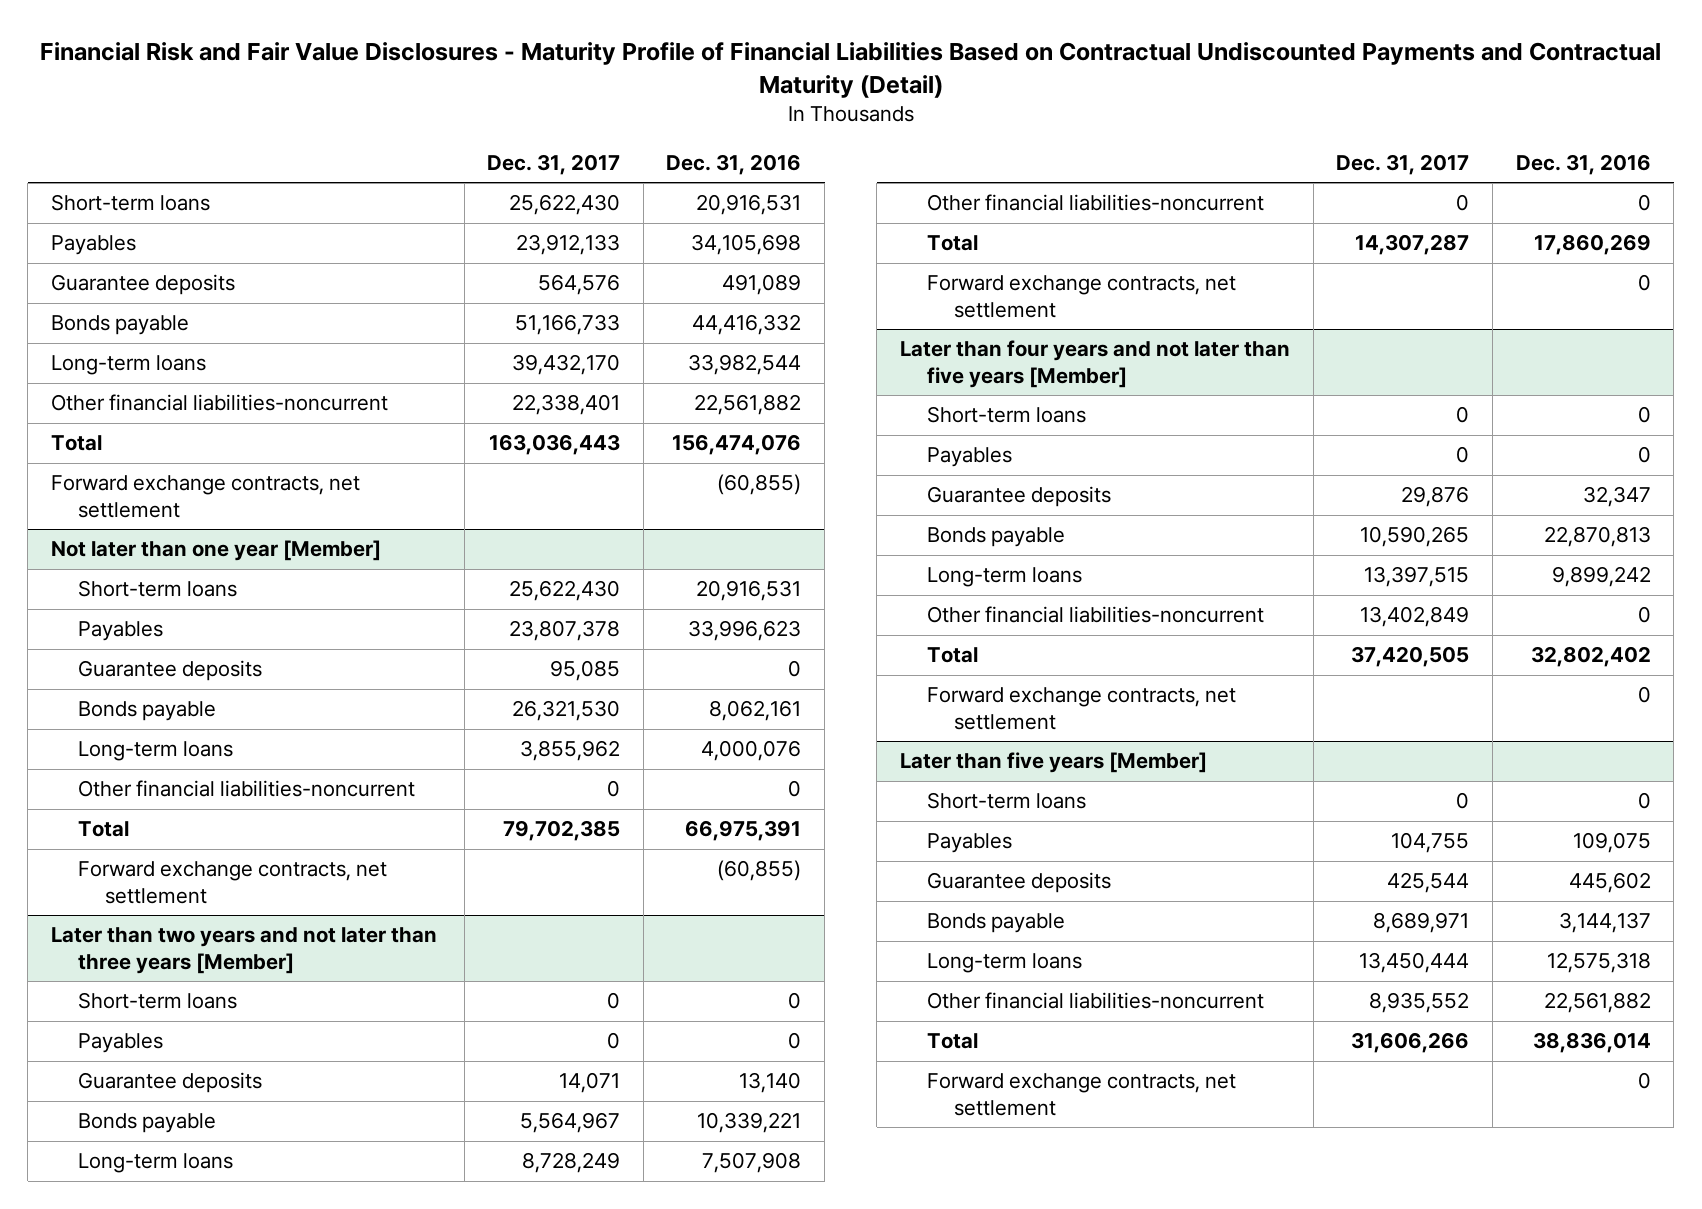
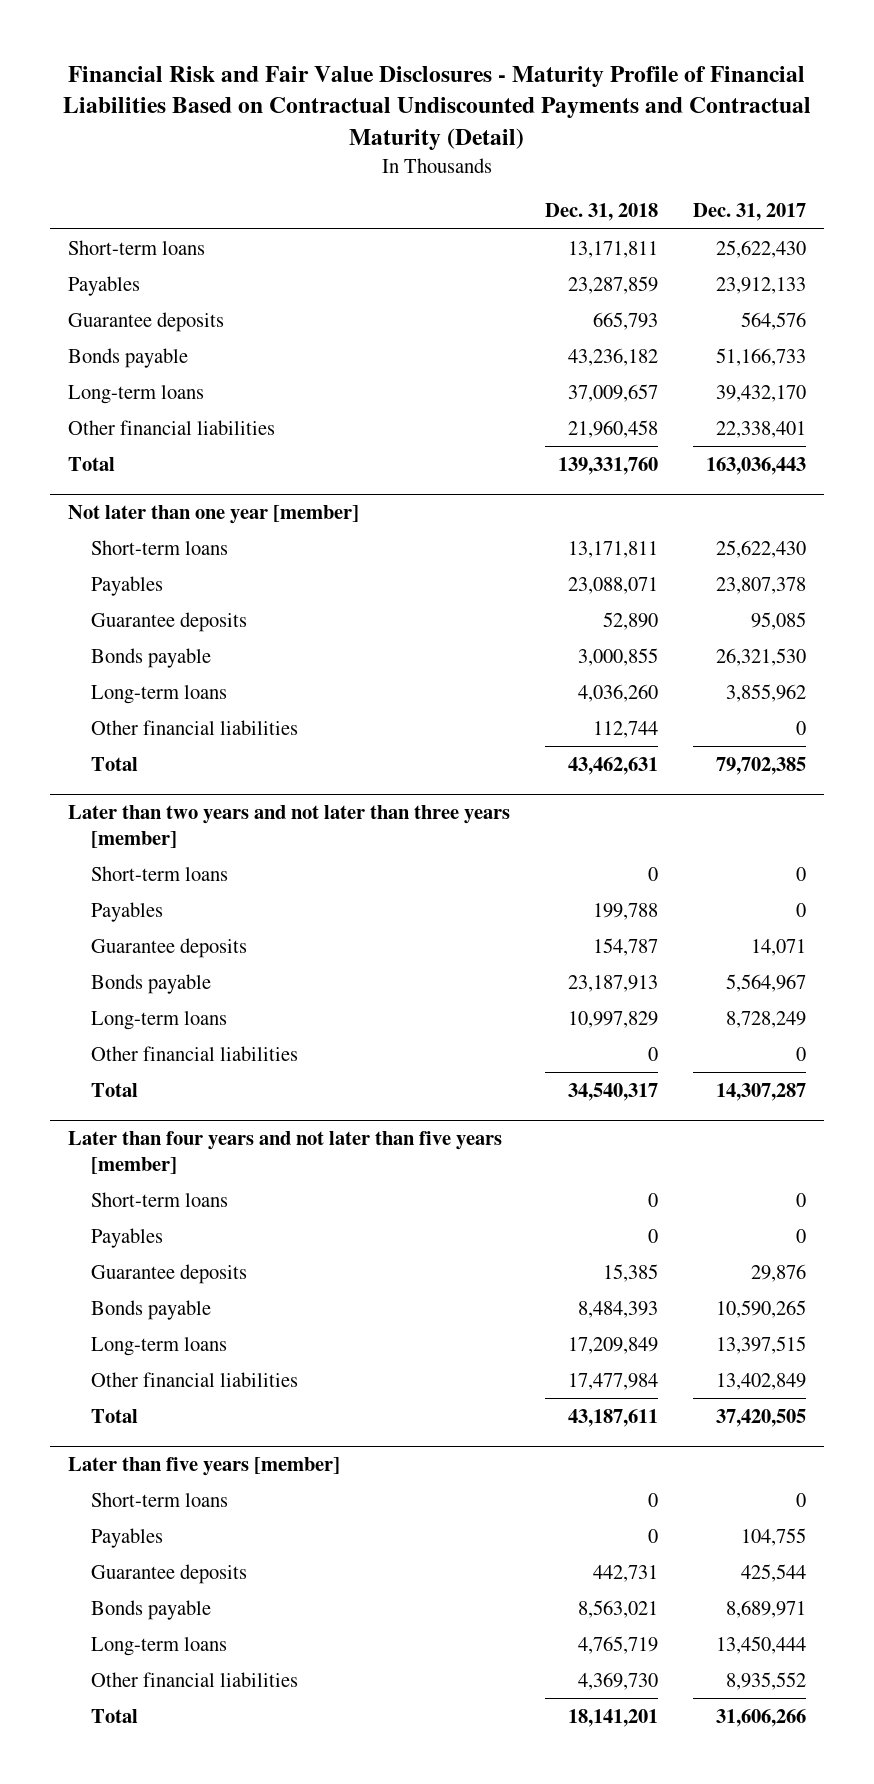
[666,153,802,175] Dec. 31, 2016 -> none
none -> [545,203,659,222] Dec. 31, 2018
[51,394,389,412] Other financial liabilities-noncurrent -> [67,419,275,435] Other financial liabilities
[51,475,361,518] Forward exchange contracts, net settlement -> none
[51,540,382,562] Not later than one year [Member] -> [67,505,359,525] Not later than one year [member]
[78,780,416,798] Other financial liabilities-noncurrent -> [91,719,299,735] Other financial liabilities
[78,861,388,904] Forward exchange contracts, net settlement -> none
[51,927,438,974] Later than two years and not later than three years [Member] -> [67,805,510,848] Later than two years and not later than three years [member]
[927,194,1265,212] Other financial liabilities-noncurrent -> [91,1045,299,1061] Other financial liabilities
[927,275,1237,318] Forward exchange contracts, net settlement -> none
[900,340,1291,388] Later than four years and not later than five years [Member] -> [67,1131,502,1174] Later than four years and not later than five years [member]
[927,606,1265,624] Other financial liabilities-noncurrent -> [91,1371,299,1387] Other financial liabilities
[927,687,1237,730] Forward exchange contracts, net settlement -> none
[900,752,1208,774] Later than five years [Member] -> [67,1457,340,1477] Later than five years [member]
[927,992,1265,1010] Other financial liabilities-noncurrent -> [91,1671,299,1687] Other financial liabilities
[927,1073,1237,1116] Forward exchange contracts, net settlement -> none

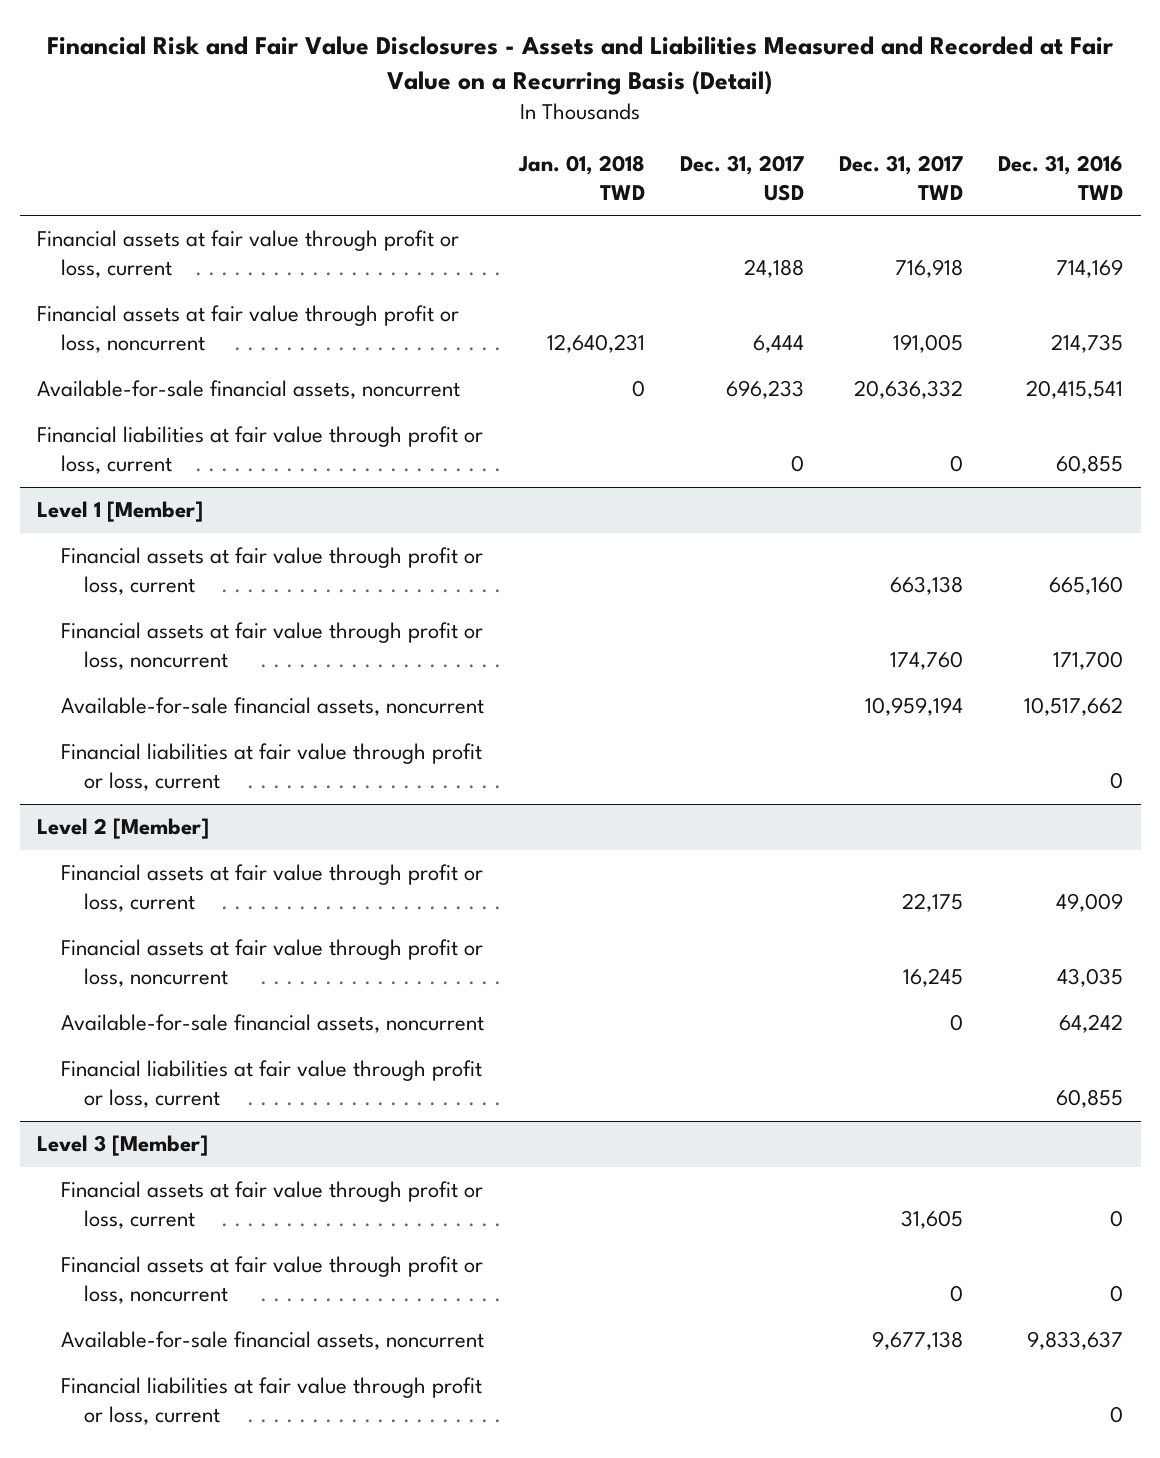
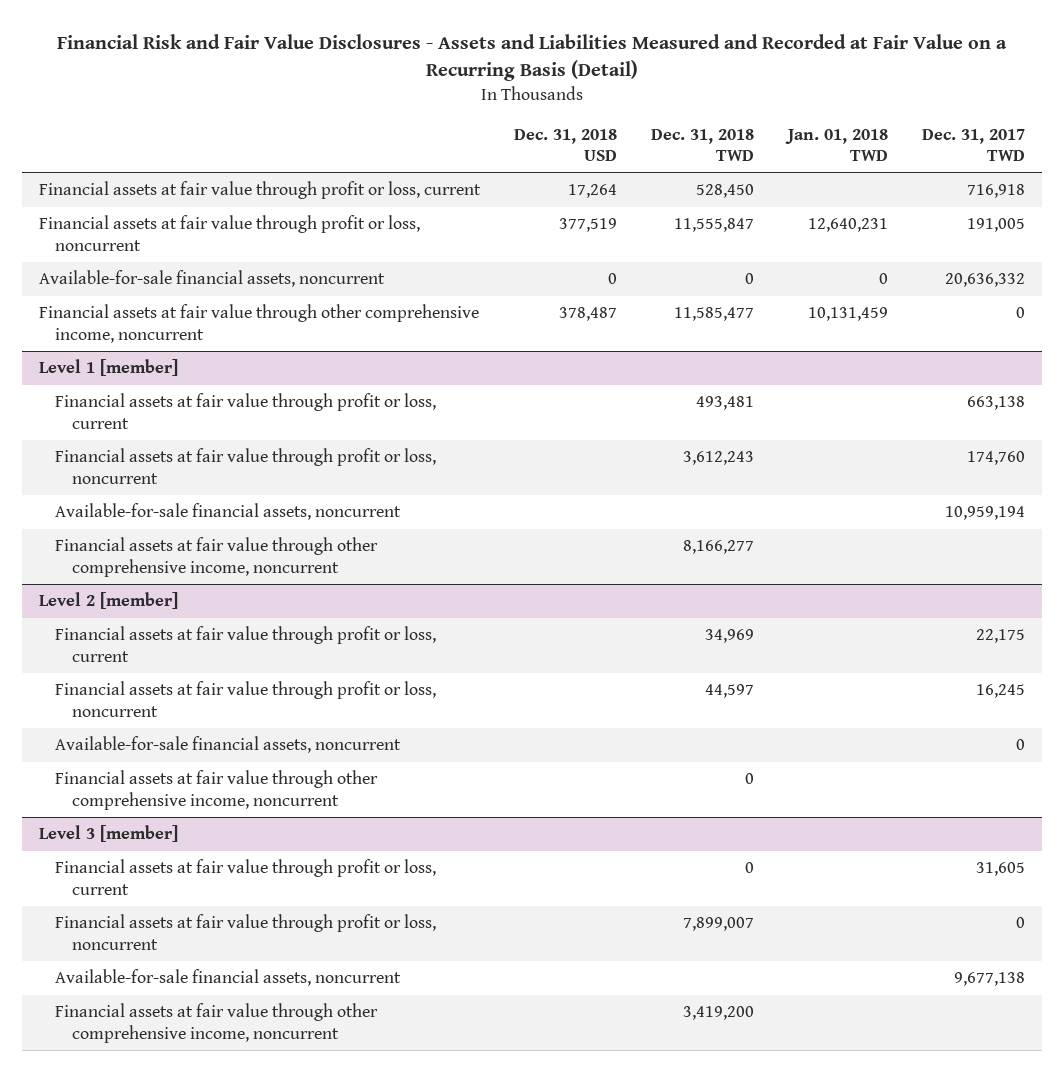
[679,155,804,201] Dec. 31, 2017 USD -> none
[998,155,1124,200] Dec. 31, 2016 TWD -> none
none -> [513,128,617,161] Dec. 31, 2018 USD
none -> [650,128,754,161] Dec. 31, 2018 TWD
[37,426,484,474] Financial liabilities at fair value through profit or loss, current -> none
none -> [38,304,479,343] Financial assets at fair value through other comprehensive income, noncurrent
[37,501,204,523] Level 1 [Member] -> [38,359,178,377] Level 1 [member]
[60,743,482,791] Financial liabilities at fair value through profit or loss, current -> none
none -> [55,537,379,577] Financial assets at fair value through other comprehensive income, noncurrent
[37,818,210,840] Level 2 [Member] -> [38,592,178,610] Level 2 [member]
[60,1060,482,1108] Financial liabilities at fair value through profit or loss, current -> none
none -> [55,770,379,810] Financial assets at fair value through other comprehensive income, noncurrent
[37,1135,209,1157] Level 3 [Member] -> [38,825,178,843] Level 3 [member]
[60,1377,482,1425] Financial liabilities at fair value through profit or loss, current -> none
none -> [55,1003,379,1043] Financial assets at fair value through other comprehensive income, noncurrent

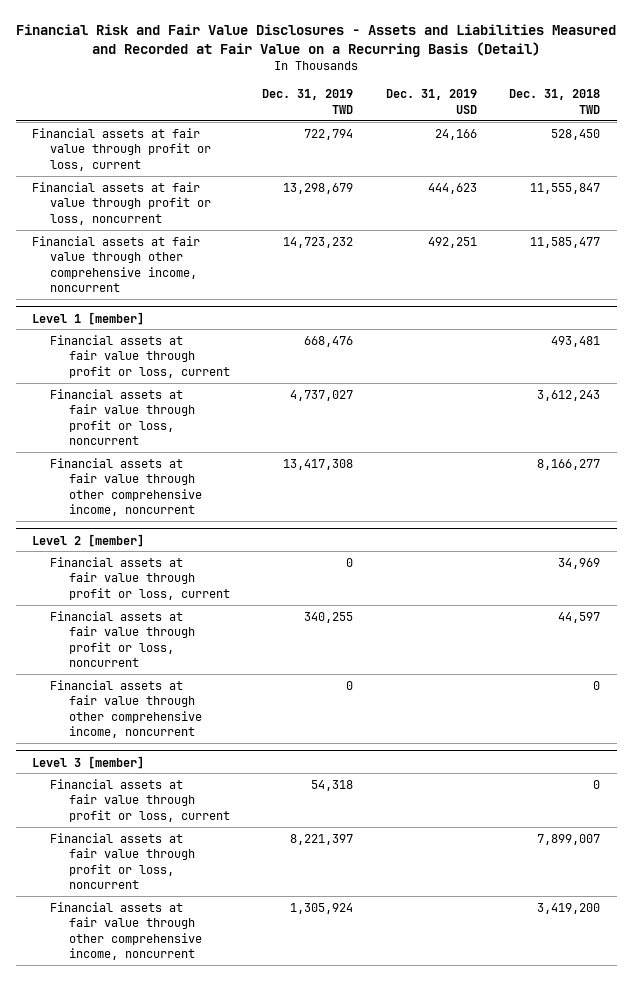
[513,128,617,161] Dec. 31, 2018 USD -> none
[784,128,888,161] Jan. 01, 2018 TWD -> none
[921,128,1025,161] Dec. 31, 2017 TWD -> none
none -> [262,89,354,114] Dec. 31, 2019 TWD
none -> [385,89,477,114] Dec. 31, 2019 USD
[38,270,385,288] Available-for-sale financial assets, noncurrent -> none
[55,503,402,521] Available-for-sale financial assets, noncurrent -> none
[55,736,402,754] Available-for-sale financial assets, noncurrent -> none
[55,969,402,987] Available-for-sale financial assets, noncurrent -> none

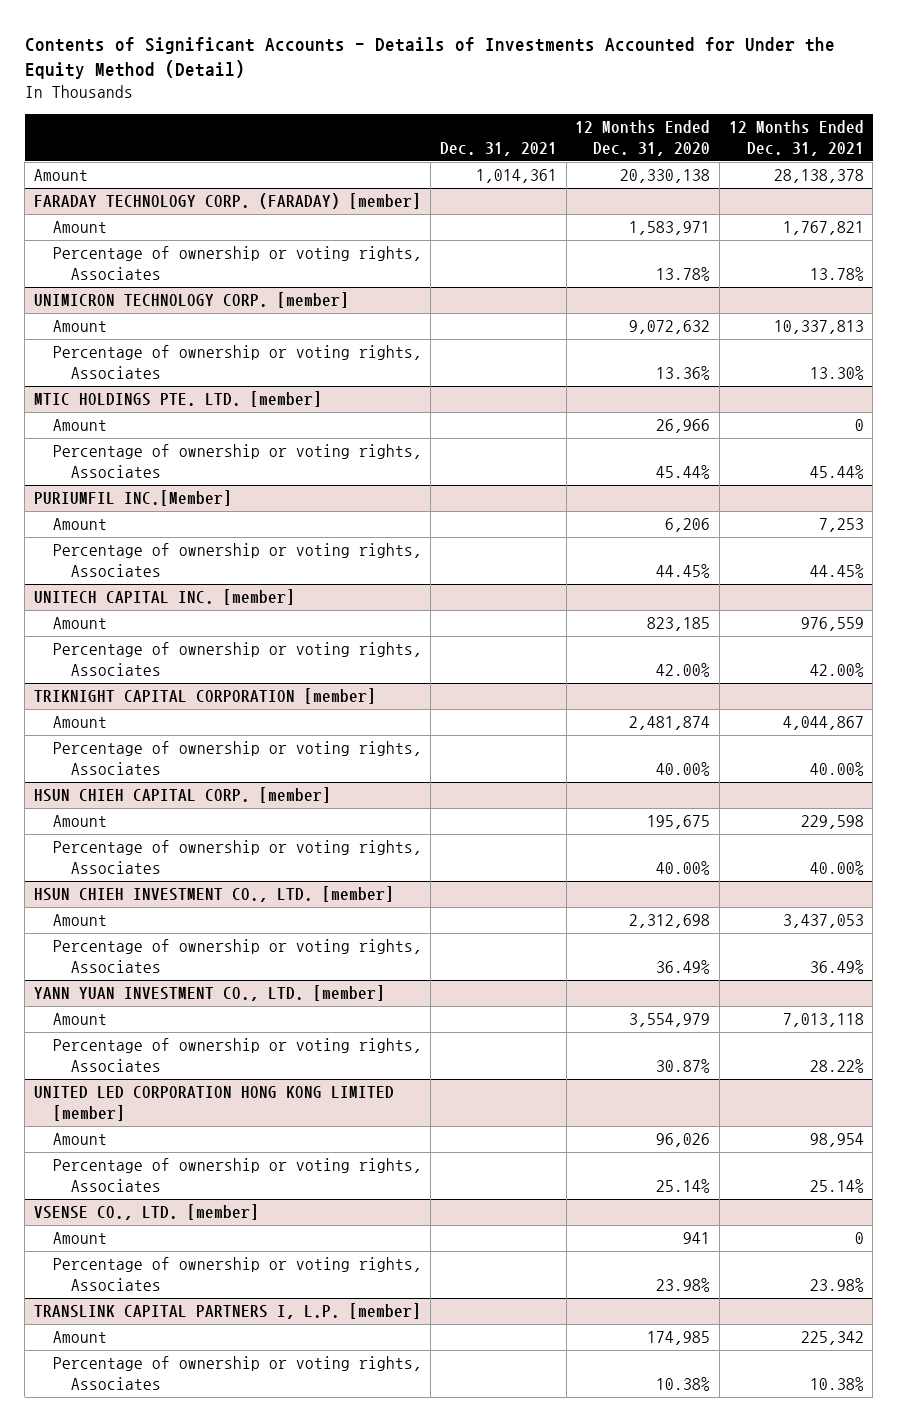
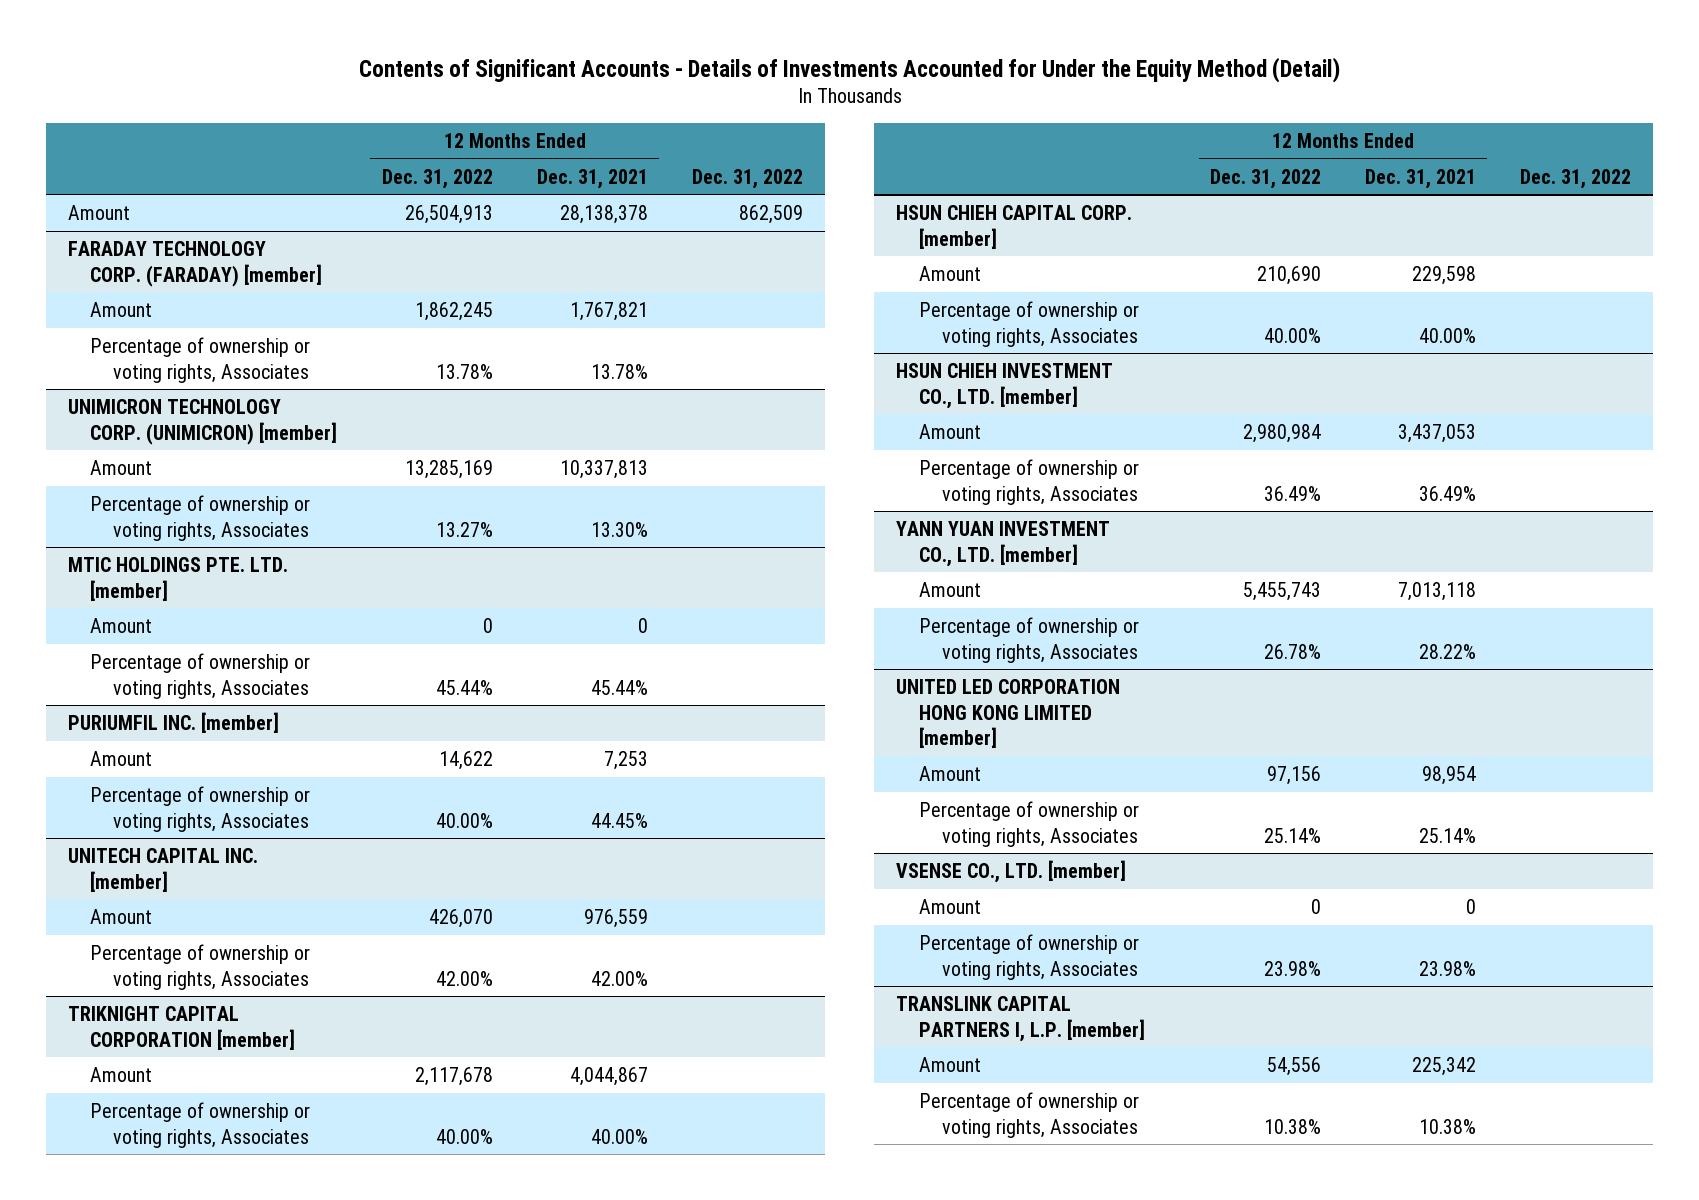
[439,141,557,156] Dec. 31, 2021 -> none
[575,119,711,156] 12 Months Ended Dec. 31, 2020 -> none
none -> [381,168,493,189] Dec. 31, 2022
none -> [691,168,803,189] Dec. 31, 2022
[34,292,350,309] UNIMICRON TECHNOLOGY CORP. [member] -> [67,398,338,445] UNIMICRON TECHNOLOGY CORP. (UNIMICRON) [member]
[34,490,233,507] PURIUMFIL INC.[Member] -> [67,711,279,733] PURIUMFIL INC. [member]

